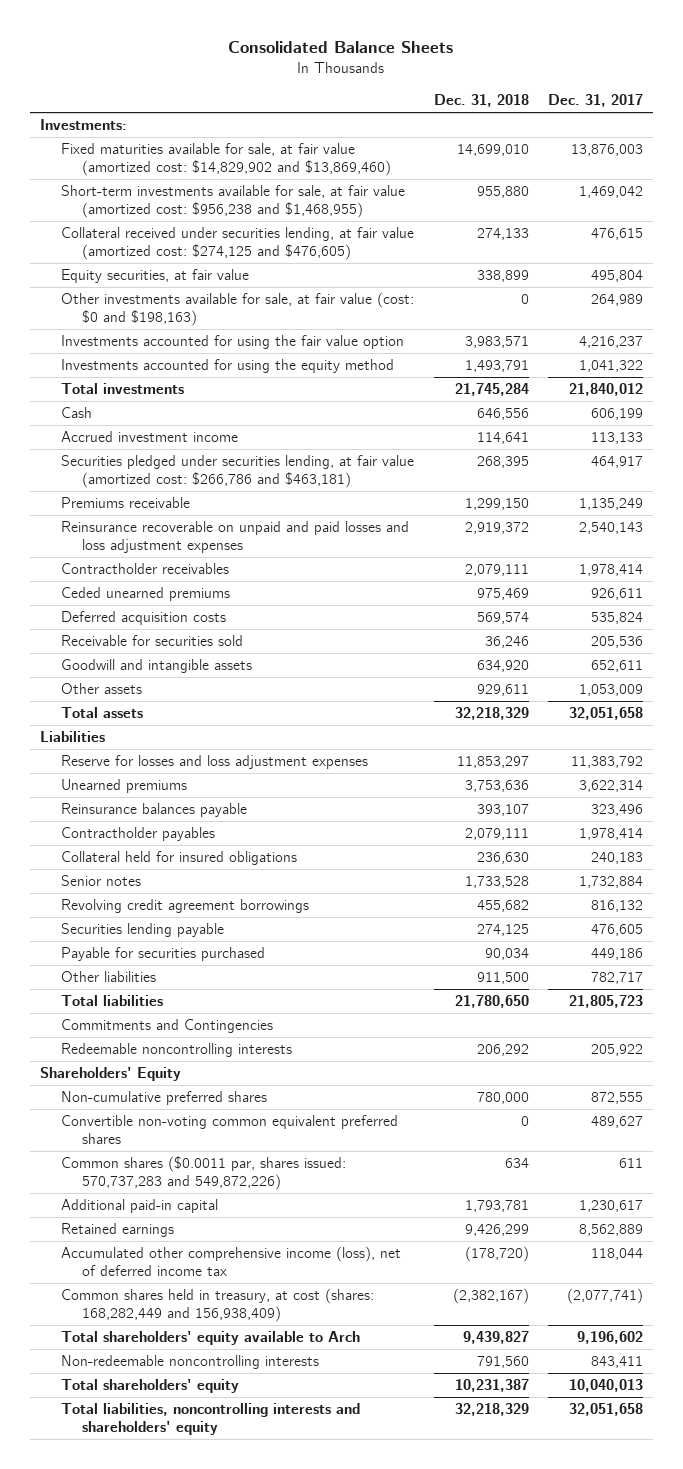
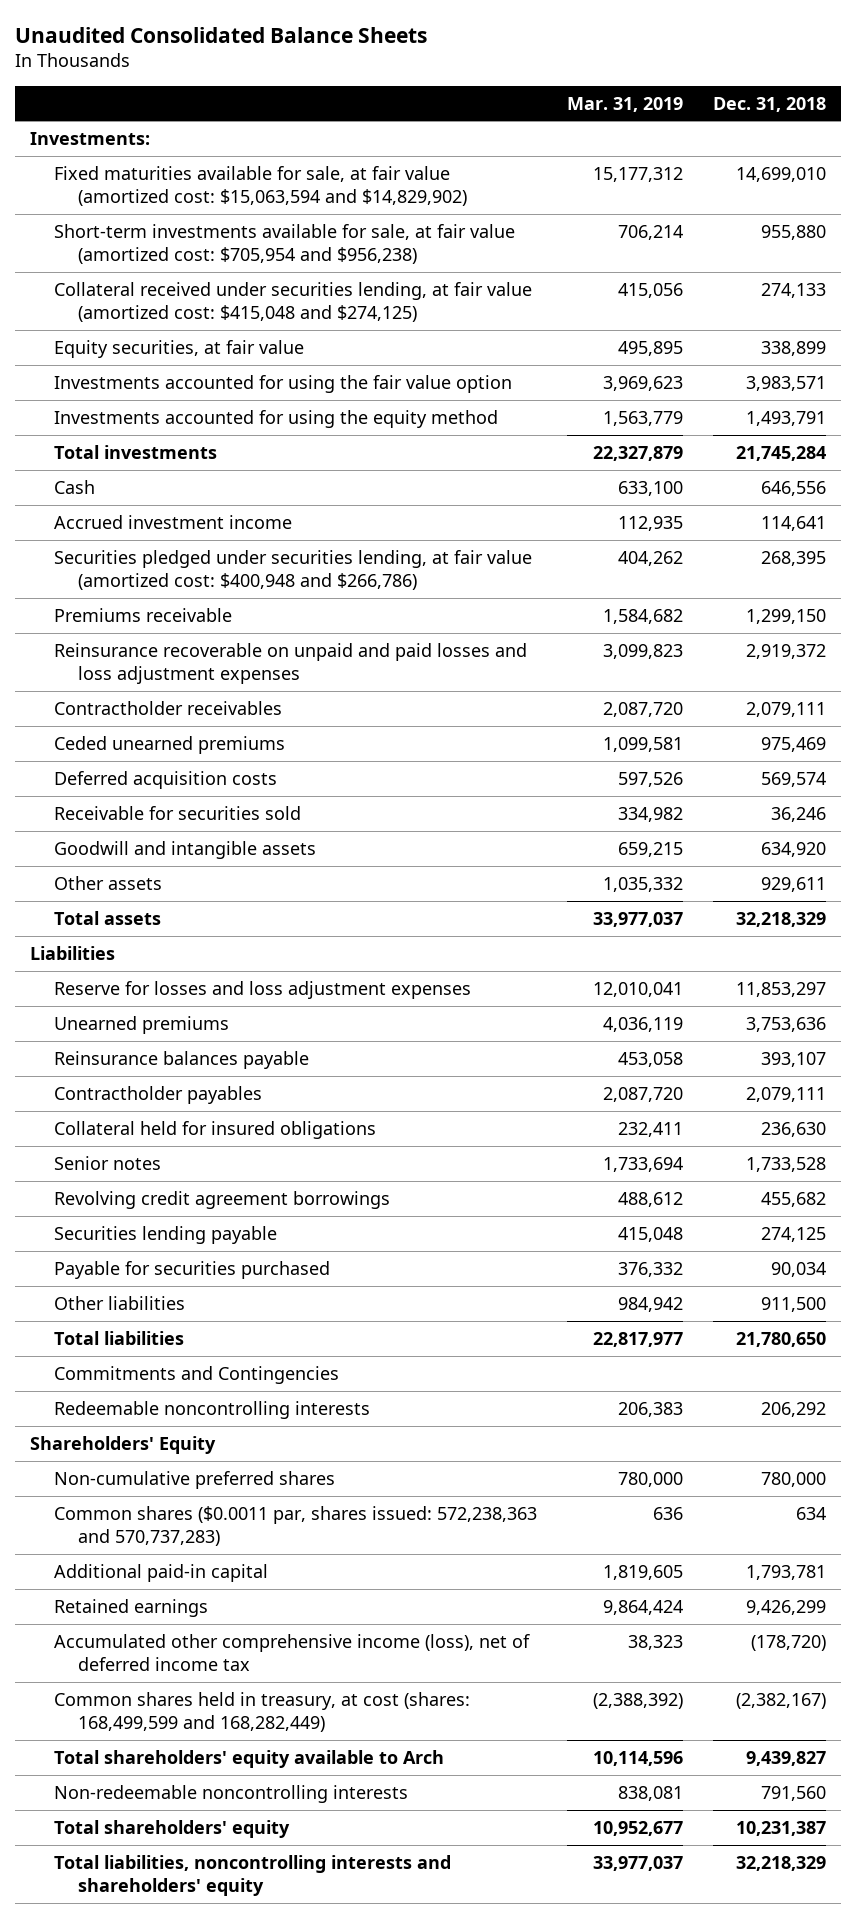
[228,40,454,53] Consolidated Balance Sheets -> [14,26,427,43] Unaudited Consolidated Balance Sheets
[548,94,644,108] Dec. 31, 2017 -> none
none -> [566,96,683,112] Mar. 31, 2019
[60,143,392,176] Fixed maturities available for sale, at fair value (amortized cost: $14,829,902 and $13,869,460) -> [53,166,468,207] Fixed maturities available for sale, at fair value (amortized cost: $15,063,594 and $14,829,902)
[60,185,405,218] Short-term investments available for sale, at fair value (amortized cost: $956,238 and $1,468,955) -> [53,224,515,265] Short-term investments available for sale, at fair value (amortized cost: $705,954 and $956,238)
[60,227,414,260] Collateral received under securities lending, at fair value (amortized cost: $274,125 and $476,605) -> [53,282,532,323] Collateral received under securities lending, at fair value (amortized cost: $415,048 and $274,125)
[60,292,414,326] Other investments available for sale, at fair value (cost: $0 and $198,163) -> none
[60,455,414,488] Securities pledged under securities lending, at fair value (amortized cost: $266,786 and $463,181) -> [53,550,532,591] Securities pledged under securities lending, at fair value (amortized cost: $400,948 and $266,786)
[60,1115,398,1144] Convertible non-voting common equivalent preferred shares -> none
[60,1156,346,1190] Common shares ($0.0011 par, shares issued: 570,737,283 and 549,872,226) -> [53,1506,537,1547] Common shares ($0.0011 par, shares issued: 572,238,363 and 570,737,283)
[60,1288,374,1322] Common shares held in treasury, at cost (shares: 168,282,449 and 156,938,409) -> [53,1692,470,1733] Common shares held in treasury, at cost (shares: 168,499,599 and 168,282,449)

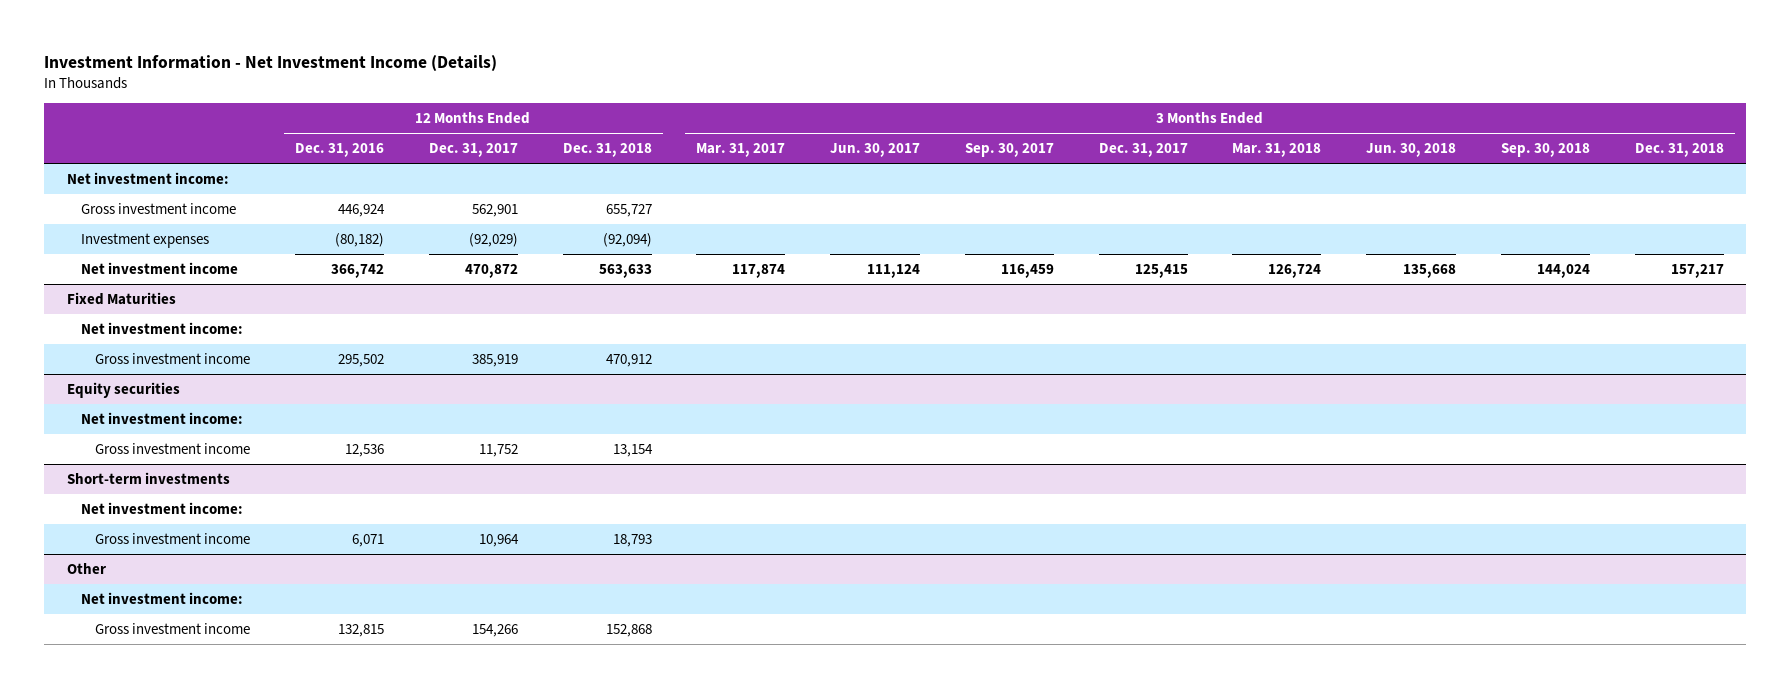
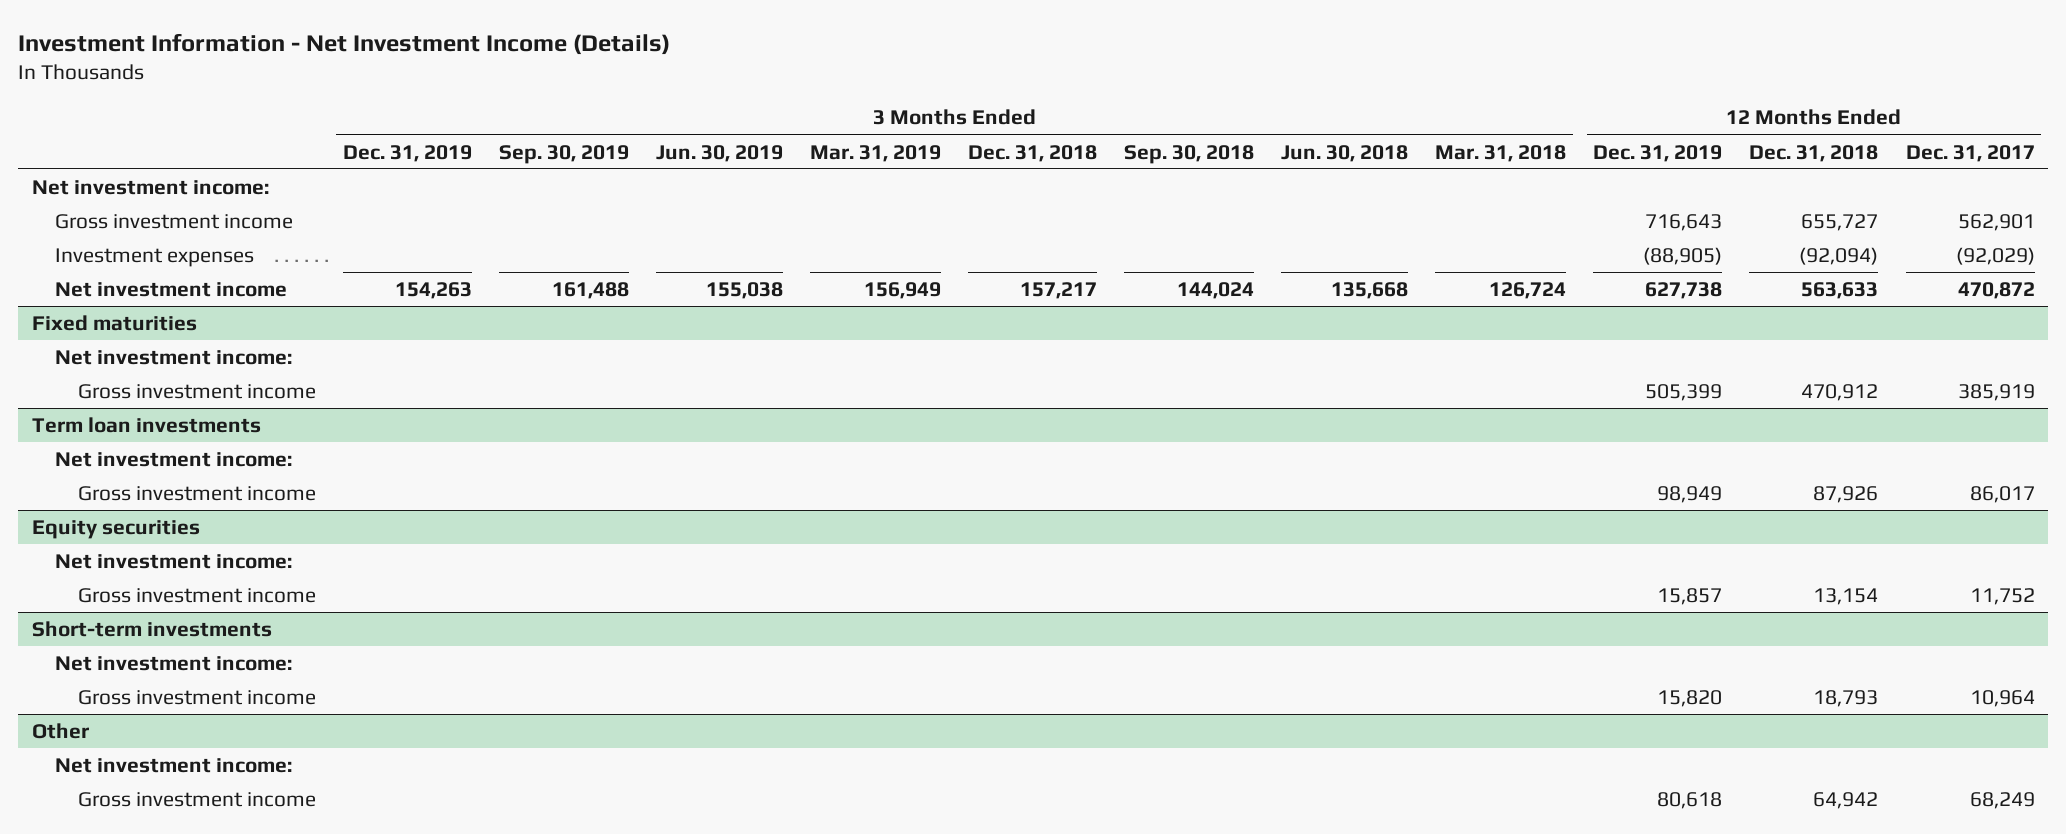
[294,143,384,158] Dec. 31, 2016 -> none
[696,143,786,158] Mar. 31, 2017 -> none
[830,143,921,158] Jun. 30, 2017 -> none
[964,143,1054,158] Sep. 30, 2017 -> none
[1098,143,1188,158] Dec. 31, 2017 -> none
none -> [342,144,472,162] Dec. 31, 2019
none -> [498,144,629,164] Sep. 30, 2019
none -> [656,144,784,162] Jun. 30, 2019
none -> [810,144,942,162] Mar. 31, 2019
none -> [1593,144,1723,162] Dec. 31, 2019
[66,291,176,305] Fixed Maturities -> [31,314,197,331] Fixed maturities
none -> [31,416,261,433] Term loan investments
none -> [54,451,292,467] Net investment income:
none -> [77,485,316,501] Gross investment income
[471,623,518,637] 154,266 -> [1969,791,2035,809] 68,249
[605,623,652,637] 152,868 -> [1813,791,1879,809] 64,942

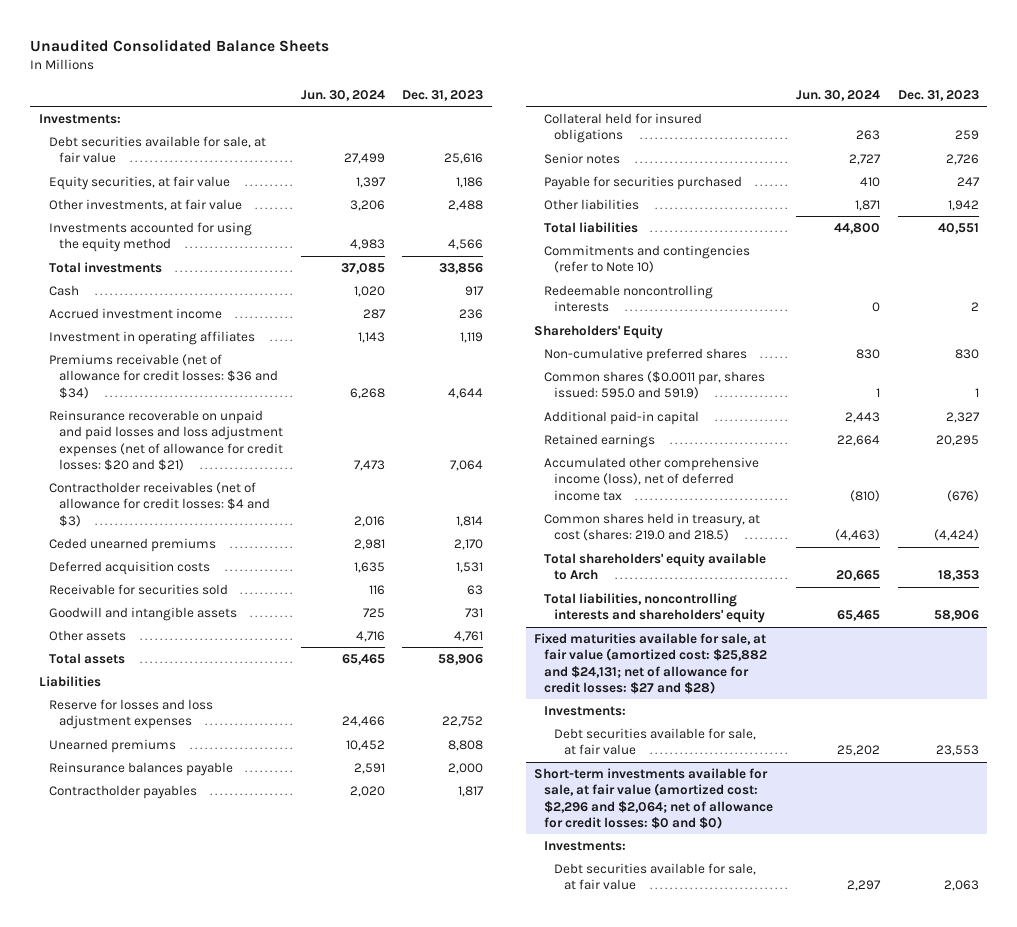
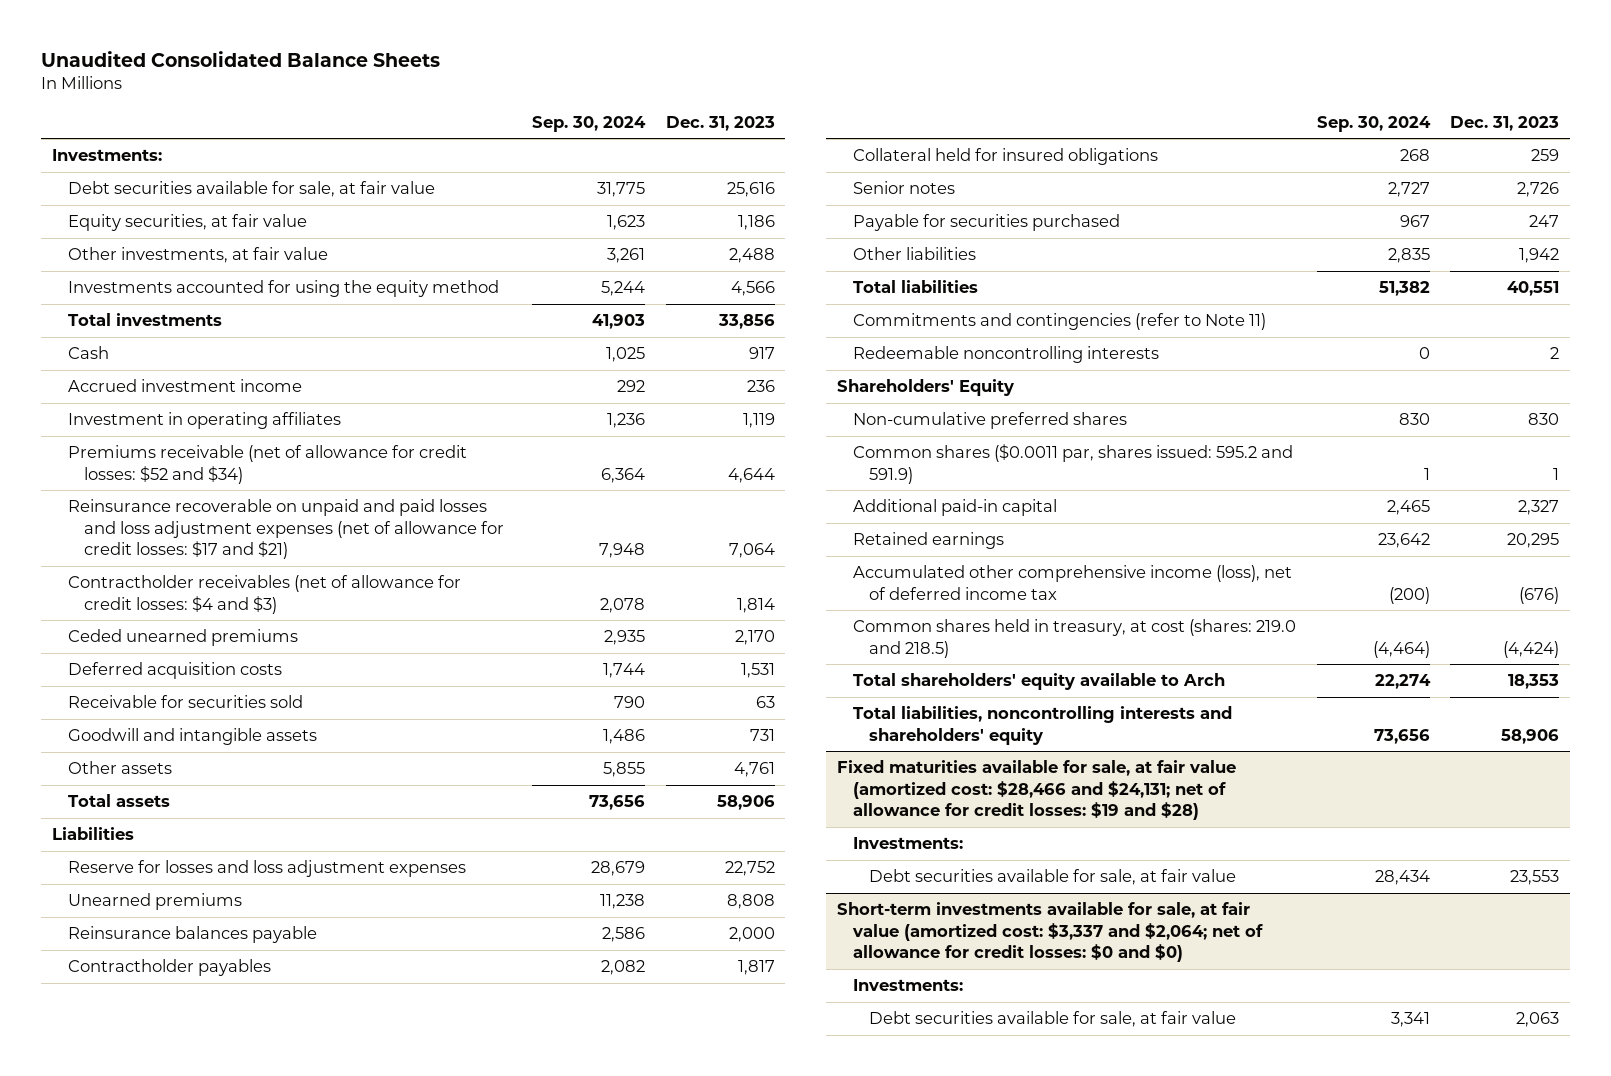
[300,89,385,101] Jun. 30, 2024 -> none
none -> [531,115,646,132] Sep. 30, 2024
[48,353,278,399] Premiums receivable (net of allowance for credit losses: $36 and $34) -> [67,445,467,484] Premiums receivable (net of allowance for credit losses: $52 and $34)
[48,409,283,472] Reinsurance recoverable on unpaid and paid losses and loss adjustment expenses (net of allowance for credit losses: $20 and $21) -> [67,499,504,559] Reinsurance recoverable on unpaid and paid losses and loss adjustment expenses (net of allowance for credit losses: $17 and $21)
[544,244,751,274] Commitments and contingencies (refer to Note 10) -> [852,313,1266,331] Commitments and contingencies (refer to Note 11)
[544,370,766,400] Common shares ($0.0011 par, shares issued: 595.0 and 591.9) -> [852,444,1293,484] Common shares ($0.0011 par, shares issued: 595.2 and 591.9)
[534,632,768,695] Fixed maturities available for sale, at fair value (amortized cost: $25,882 and $24,131; net of allowance for credit losses: $27 and $28) -> [836,760,1236,820] Fixed maturities available for sale, at fair value (amortized cost: $28,466 and $24,131; net of allowance for credit losses: $19 and $28)
[534,767,774,830] Short-term investments available for sale, at fair value (amortized cost: $2,296 and $2,064; net of allowance for credit losses: $0 and $0) -> [836,902,1263,962] Short-term investments available for sale, at fair value (amortized cost: $3,337 and $2,064; net of allowance for credit losses: $0 and $0)

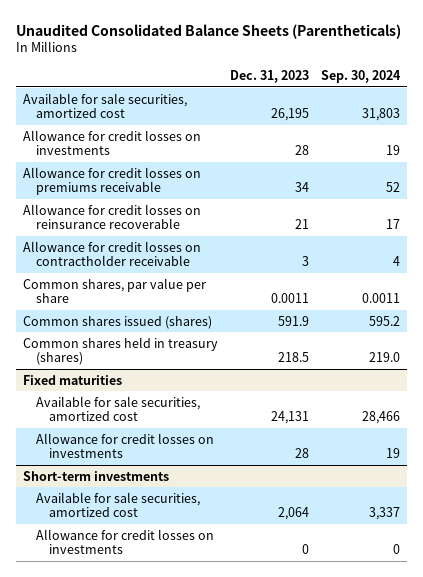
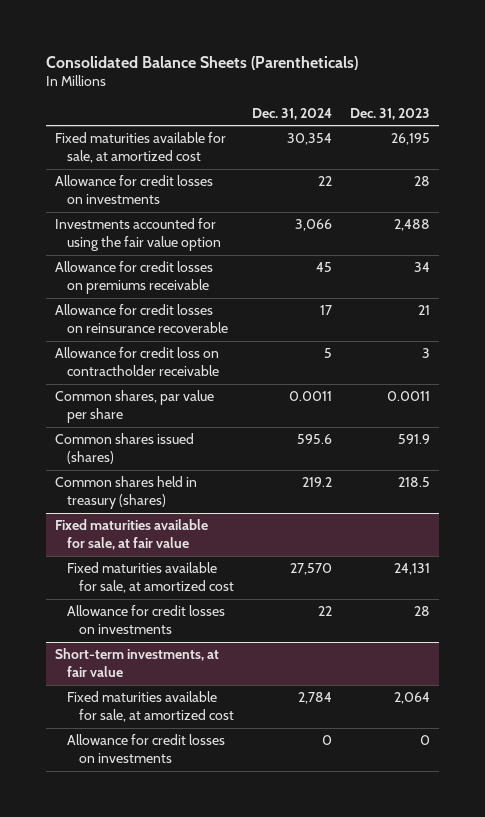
[16,23,402,39] Unaudited Consolidated Balance Sheets (Parentheticals) -> [45,55,358,70] Consolidated Balance Sheets (Parentheticals)
[321,70,402,84] Sep. 30, 2024 -> none
none -> [251,107,332,120] Dec. 31, 2024
[22,92,187,119] Available for sale securities, amortized cost -> [54,132,226,164] Fixed maturities available for sale, at amortized cost
none -> [54,218,221,252] Investments accounted for using the fair value option
[22,240,201,267] Allowance for credit losses on contractholder receivable -> [54,347,219,377] Allowance for credit loss on contractholder receivable
[22,374,122,385] Fixed maturities -> [54,519,208,551] Fixed maturities available for sale, at fair value
[35,395,200,422] Available for sale securities, amortized cost -> [66,562,234,594] Fixed maturities available for sale, at amortized cost
[22,470,169,481] Short-term investments -> [54,648,219,678] Short-term investments, at fair value
[35,491,200,518] Available for sale securities, amortized cost -> [66,691,234,723] Fixed maturities available for sale, at amortized cost

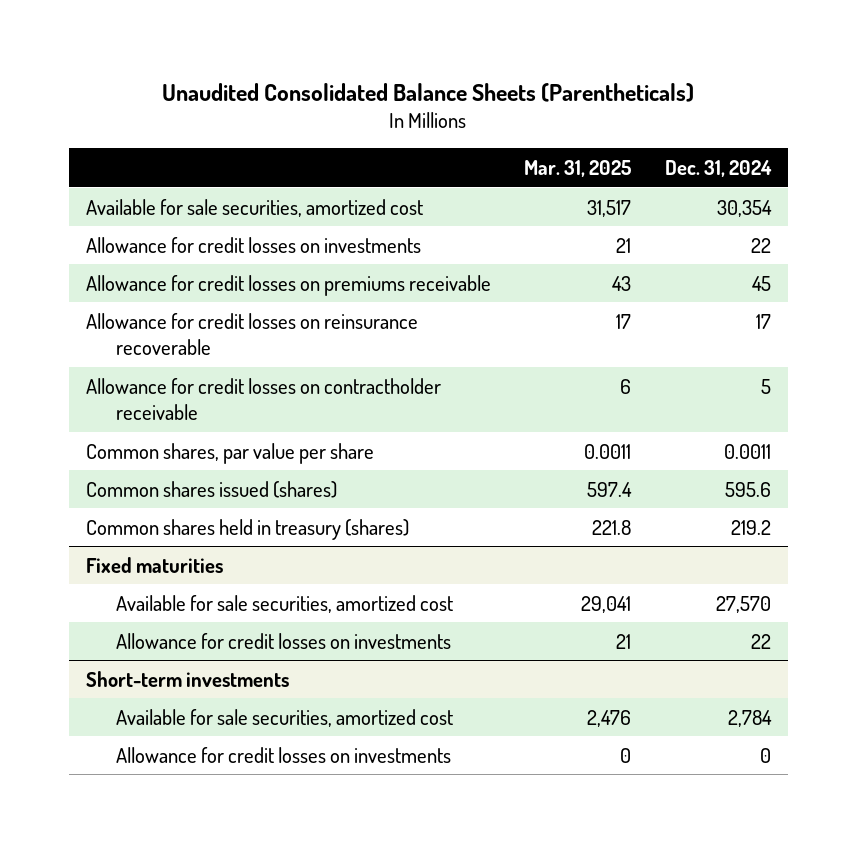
[45,55,358,70] Consolidated Balance Sheets (Parentheticals) -> [162,82,695,102] Unaudited Consolidated Balance Sheets (Parentheticals)
[349,107,430,120] Dec. 31, 2023 -> none
none -> [524,160,632,178] Mar. 31, 2025
[54,132,226,164] Fixed maturities available for sale, at amortized cost -> [85,198,423,217] Available for sale securities, amortized cost
[54,218,221,252] Investments accounted for using the fair value option -> none
[54,347,219,377] Allowance for credit loss on contractholder receivable -> [85,377,441,421] Allowance for credit losses on contractholder receivable
[54,519,208,551] Fixed maturities available for sale, at fair value -> [85,556,223,573] Fixed maturities
[66,562,234,594] Fixed maturities available for sale, at amortized cost -> [115,594,453,613] Available for sale securities, amortized cost
[54,648,219,678] Short-term investments, at fair value -> [85,670,289,687] Short-term investments
[66,691,234,723] Fixed maturities available for sale, at amortized cost -> [115,708,453,727] Available for sale securities, amortized cost

